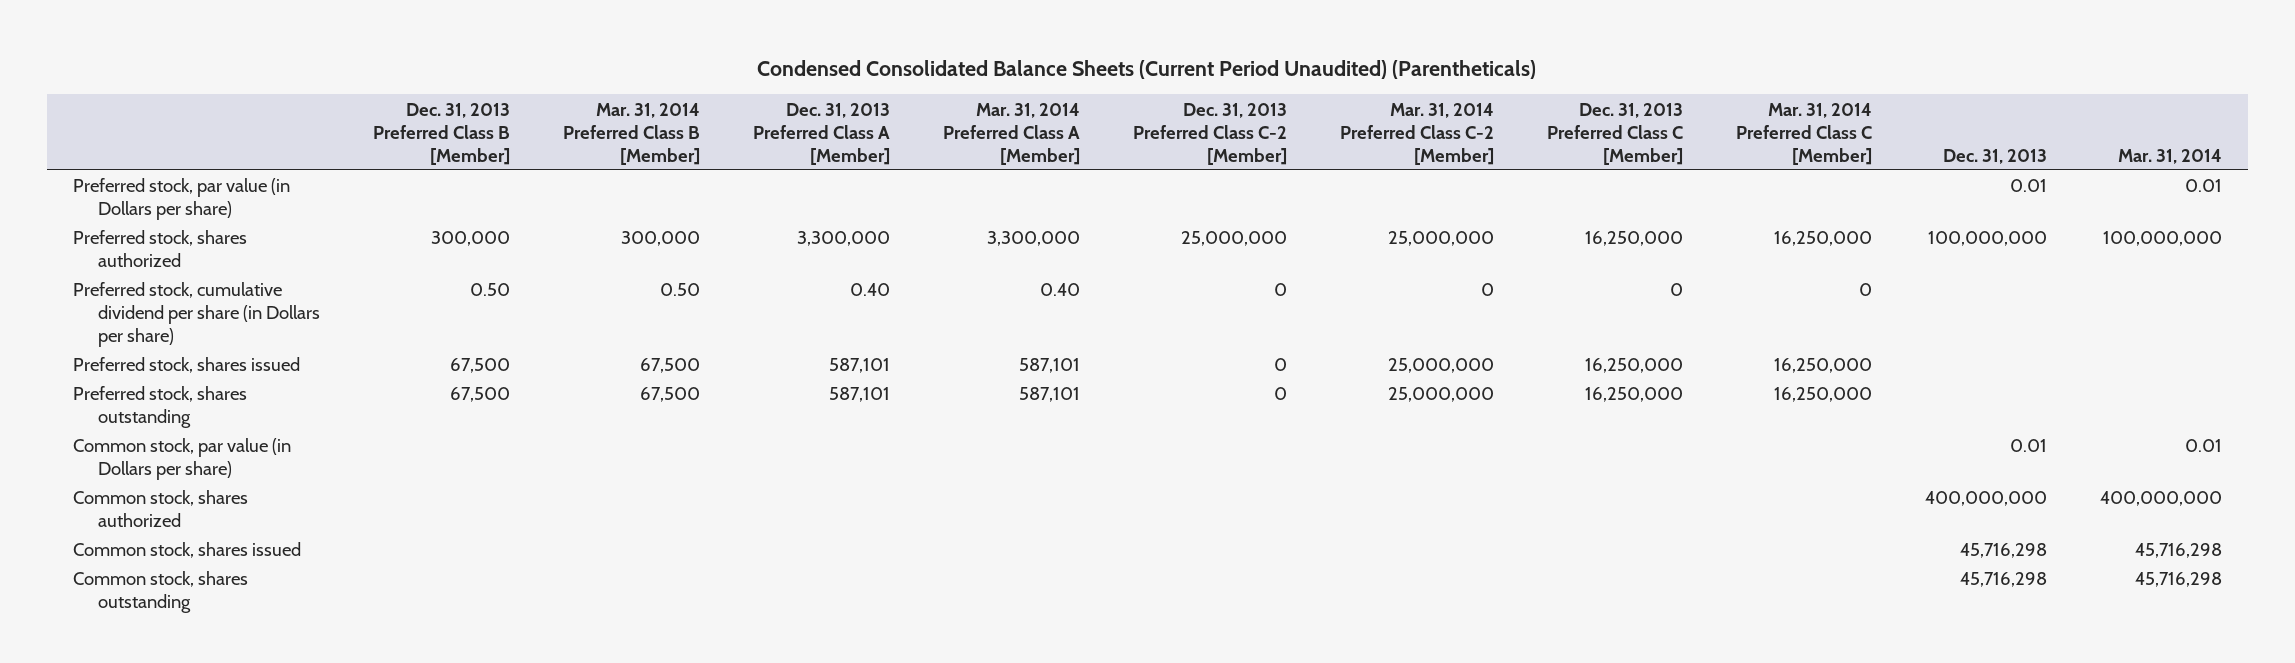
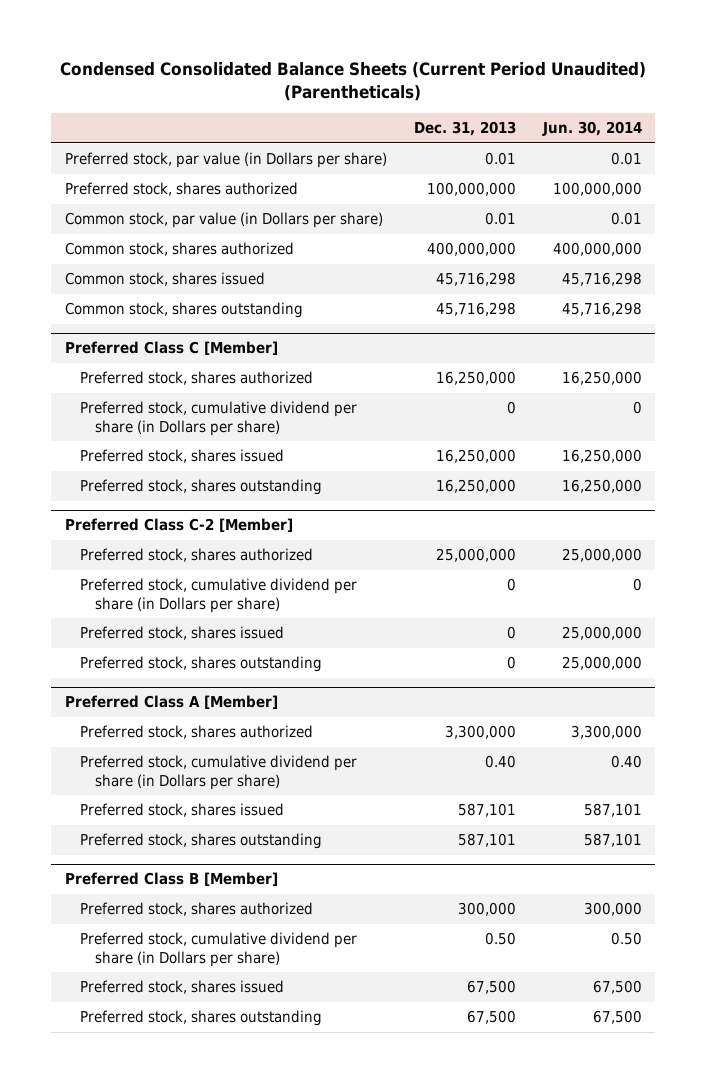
[373,102,511,165] Dec. 31, 2013 Preferred Class B [Member] -> none
[563,102,701,165] Mar. 31, 2014 Preferred Class B [Member] -> none
[753,102,891,165] Dec. 31, 2013 Preferred Class A [Member] -> none
[943,102,1081,165] Mar. 31, 2014 Preferred Class A [Member] -> none
[1132,102,1287,165] Dec. 31, 2013 Preferred Class C-2 [Member] -> none
[1339,102,1494,165] Mar. 31, 2014 Preferred Class C-2 [Member] -> none
[1546,102,1683,165] Dec. 31, 2013 Preferred Class C [Member] -> none
[1735,102,1872,165] Mar. 31, 2014 Preferred Class C [Member] -> none
[2117,148,2222,164] Mar. 31, 2014 -> none
none -> [541,121,642,137] Jun. 30, 2014
[73,282,321,348] Preferred stock, cumulative dividend per share (in Dollars per share) -> none
[73,357,301,374] Preferred stock, shares issued -> none
[73,386,248,429] Preferred stock, shares outstanding -> none
none -> [64,341,278,356] Preferred Class C [Member]
none -> [79,371,313,386] Preferred stock, shares authorized
none -> [79,401,357,436] Preferred stock, cumulative dividend per share (in Dollars per share)
none -> [79,449,284,464] Preferred stock, shares issued
none -> [79,479,322,496] Preferred stock, shares outstanding
none -> [64,518,293,533] Preferred Class C-2 [Member]
none -> [79,548,313,563] Preferred stock, shares authorized
none -> [79,578,357,613] Preferred stock, cumulative dividend per share (in Dollars per share)
none -> [79,626,284,641] Preferred stock, shares issued
none -> [79,656,322,673] Preferred stock, shares outstanding
none -> [64,695,278,710] Preferred Class A [Member]
none -> [79,725,313,740] Preferred stock, shares authorized
none -> [79,755,357,790] Preferred stock, cumulative dividend per share (in Dollars per share)
none -> [79,803,284,818] Preferred stock, shares issued
none -> [79,833,322,850] Preferred stock, shares outstanding
none -> [64,872,278,887] Preferred Class B [Member]
none -> [79,902,313,917] Preferred stock, shares authorized
none -> [79,932,357,967] Preferred stock, cumulative dividend per share (in Dollars per share)
none -> [79,980,284,995] Preferred stock, shares issued
none -> [79,1010,322,1027] Preferred stock, shares outstanding

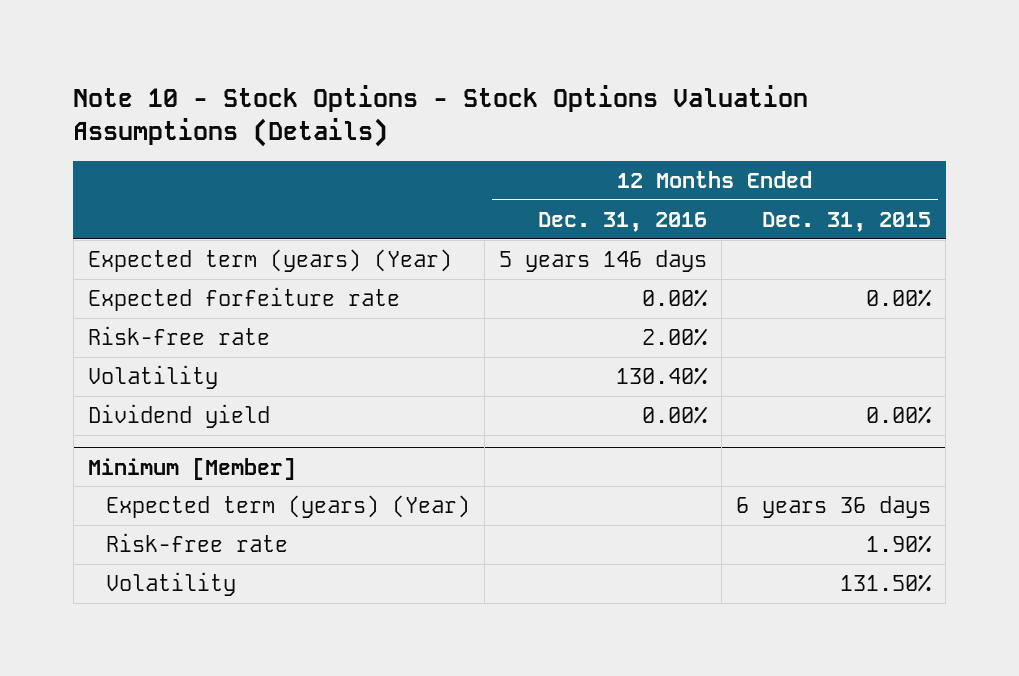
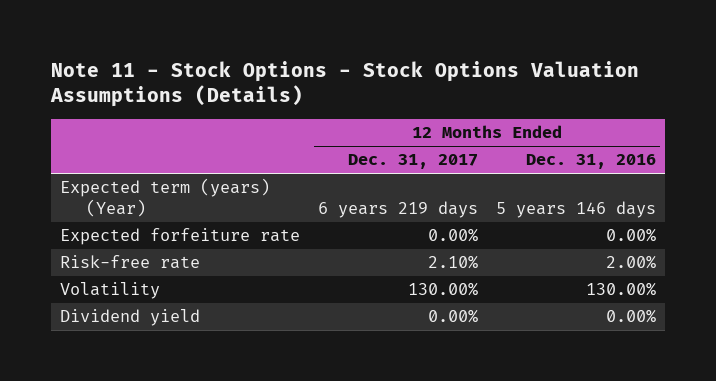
[73,84,809,147] Note 10 - Stock Options - Stock Options Valuation Assumptions (Details) -> [50,60,640,108] Note 11 - Stock Options - Stock Options Valuation Assumptions (Details)
[762,211,932,232] Dec. 31, 2015 -> none
none -> [348,154,479,170] Dec. 31, 2017
[616,366,709,385] 130.40% -> [585,282,656,297] 130.00%
[87,457,296,480] Minimum [Member] -> none
[105,494,470,518] Expected term (years) (Year) -> none
[105,532,288,552] Risk-free rate -> none
[105,571,236,596] Volatility -> none

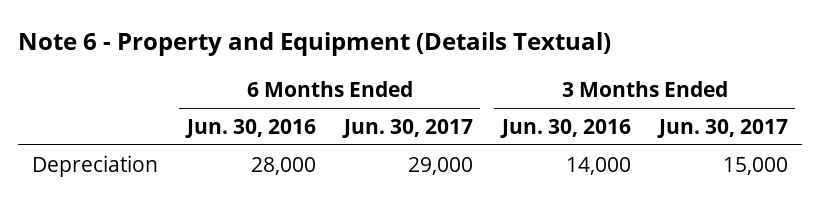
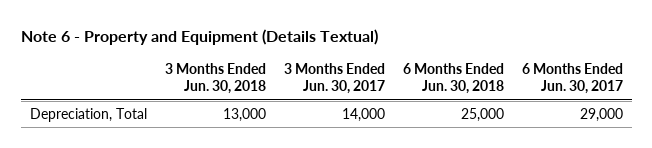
[184,118,316,138] Jun. 30, 2016 -> none
[499,118,631,138] Jun. 30, 2016 -> none
none -> [164,63,266,95] 3 Months Ended Jun. 30, 2018
none -> [402,63,504,95] 6 Months Ended Jun. 30, 2018
[32,154,159,177] Depreciation -> [29,108,147,123] Depreciation, Total
[723,156,789,175] 15,000 -> [341,108,385,123] 14,000

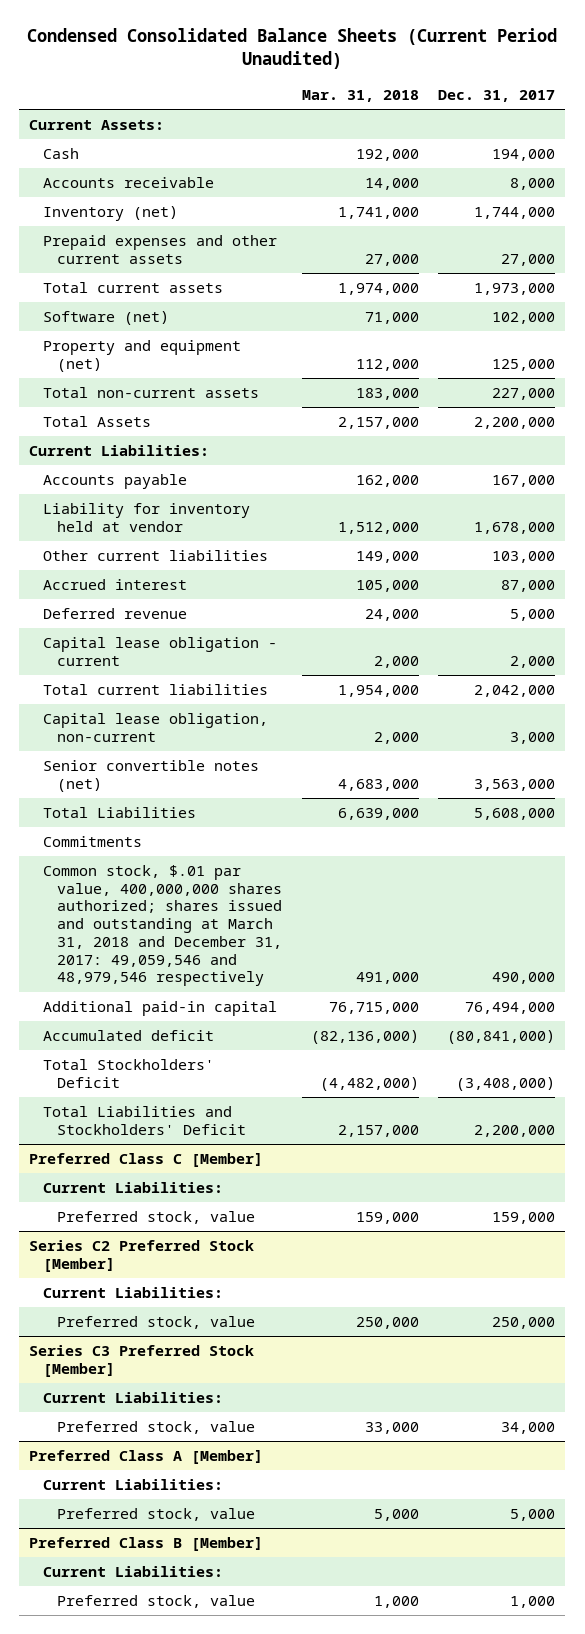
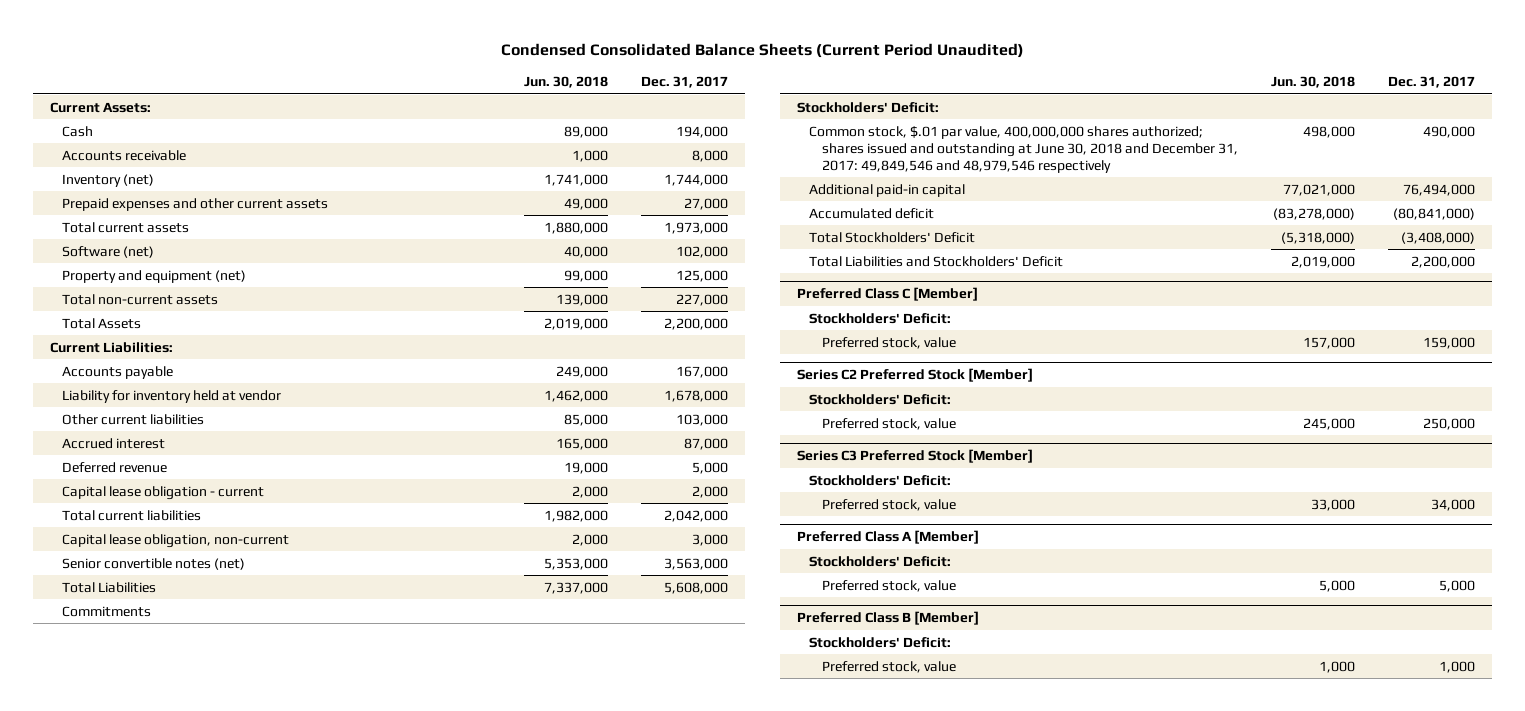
[301,90,419,103] Mar. 31, 2018 -> none
none -> [524,76,609,89] Jun. 30, 2018
none -> [796,101,939,113] Stockholders' Deficit:
[43,864,282,987] Common stock, $.01 par value, 400,000,000 shares authorized; shares issued and outstanding at March 31, 2018 and December 31, 2017: 49,059,546 and 48,979,546 respectively -> [809,125,1239,173] Common stock, $.01 par value, 400,000,000 shares authorized; shares issued and outstanding at June 30, 2018 and December 31, 2017: 49,849,546 and 48,979,546 respectively
[43,1181,224,1193] Current Liabilities: -> none
none -> [809,312,952,324] Stockholders' Deficit:
[43,1286,224,1298] Current Liabilities: -> none
none -> [809,393,952,405] Stockholders' Deficit:
[43,1391,224,1403] Current Liabilities: -> none
none -> [809,474,952,486] Stockholders' Deficit:
[43,1478,224,1490] Current Liabilities: -> none
none -> [809,555,952,567] Stockholders' Deficit:
[43,1565,224,1577] Current Liabilities: -> none
none -> [809,636,952,648] Stockholders' Deficit:

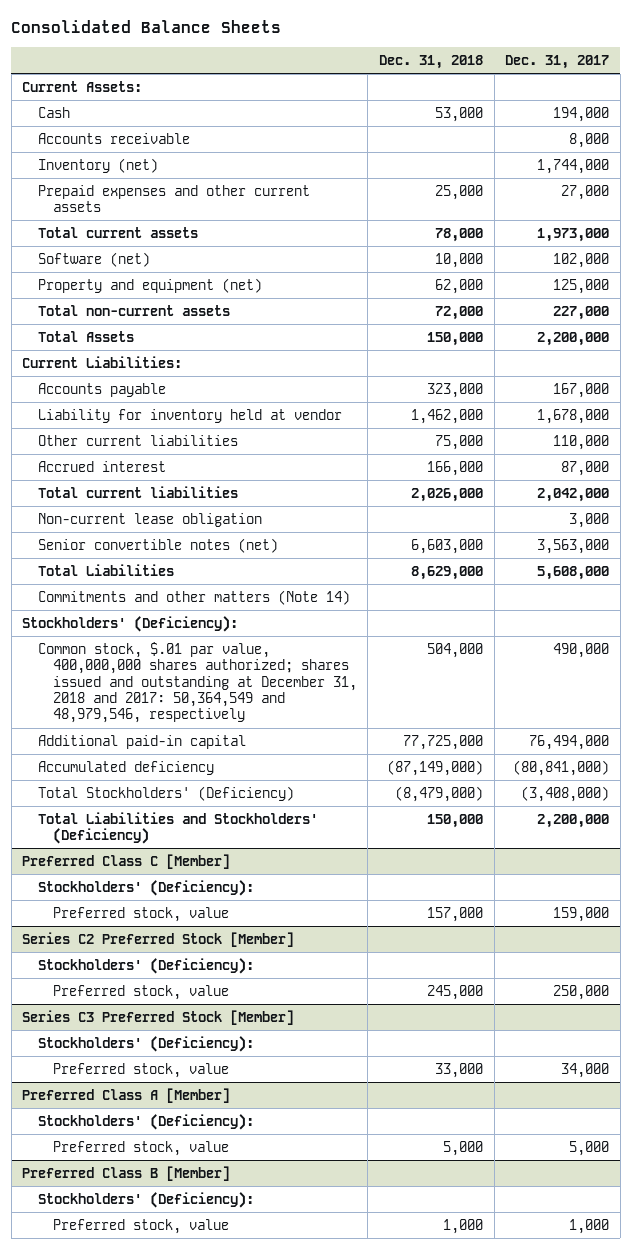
[500,43,1024,59] Condensed Consolidated Balance Sheets (Current Period Unaudited) -> [11,20,282,34] Consolidated Balance Sheets
[524,76,609,89] Jun. 30, 2018 -> none
none -> [379,55,484,70] Dec. 31, 2018
[676,413,729,426] 103,000 -> [553,434,610,450] 110,000
[62,461,168,473] Deferred revenue -> none
[62,485,265,500] Capital lease obligation - current -> none
[62,533,290,548] Capital lease obligation, non-current -> [37,512,262,527] Non-current lease obligation
[62,605,152,617] Commitments -> [37,589,350,605] Commitments and other matters (Note 14)
[796,101,939,113] Stockholders' Deficit: -> [22,615,239,632] Stockholders' (Deficiency):
[809,125,1239,173] Common stock, $.01 par value, 400,000,000 shares authorized; shares issued and outstanding at June 30, 2018 and December 31, 2017: 49,849,546 and 48,979,546 respectively -> [37,641,357,724] Common stock, $.01 par value, 400,000,000 shares authorized; shares issued and outstanding at December 31, 2018 and 2017: 50,364,549 and 48,979,546, respectively
[809,207,935,219] Accumulated deficit -> [37,760,214,775] Accumulated deficiency
[809,231,976,243] Total Stockholders' Deficit -> [37,785,294,801] Total Stockholders' (Deficiency)
[809,255,1064,267] Total Liabilities and Stockholders' Deficit -> [37,811,318,845] Total Liabilities and Stockholders' (Deficiency)
[809,312,952,324] Stockholders' Deficit: -> [37,879,254,896] Stockholders' (Deficiency):
[809,393,952,405] Stockholders' Deficit: -> [37,957,254,974] Stockholders' (Deficiency):
[809,474,952,486] Stockholders' Deficit: -> [37,1035,254,1052] Stockholders' (Deficiency):
[809,555,952,567] Stockholders' Deficit: -> [37,1113,254,1130] Stockholders' (Deficiency):
[809,636,952,648] Stockholders' Deficit: -> [37,1191,254,1208] Stockholders' (Deficiency):

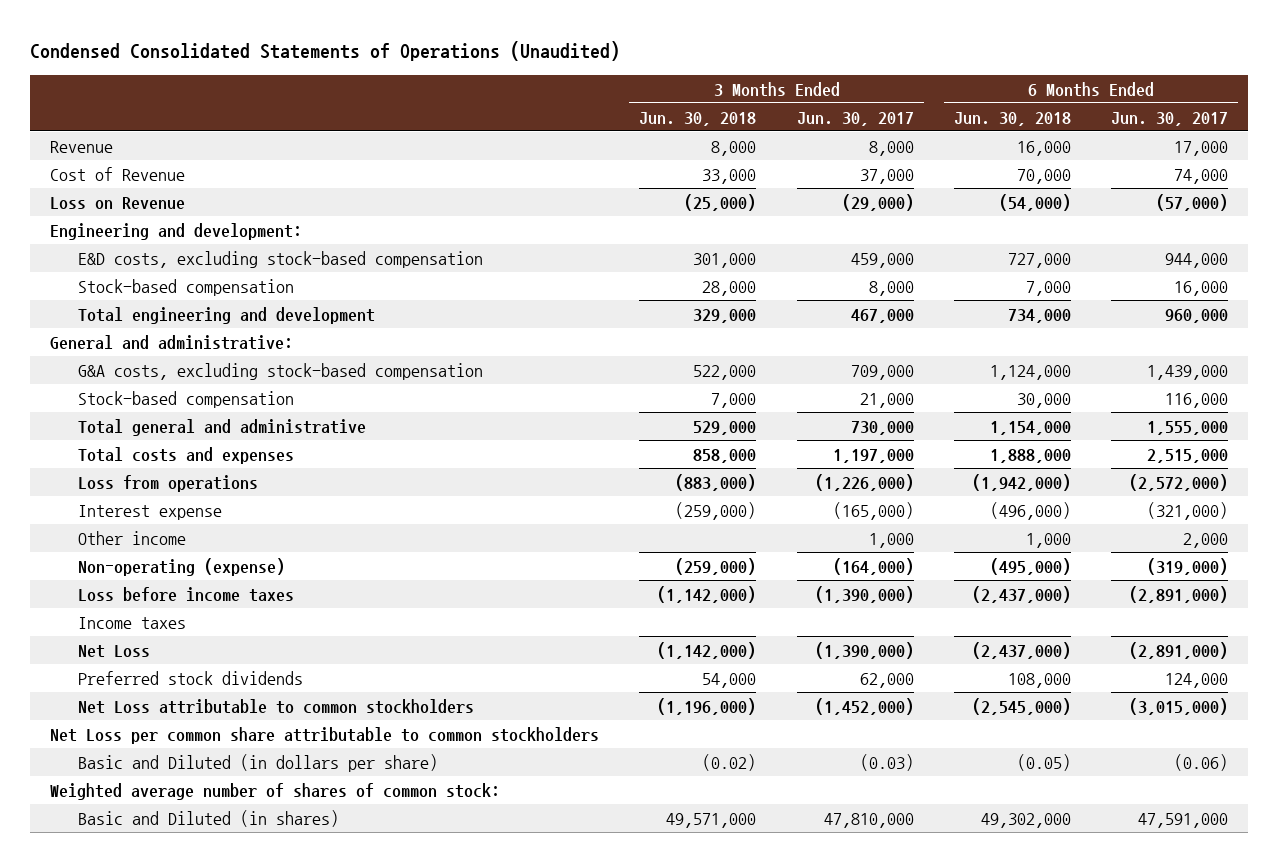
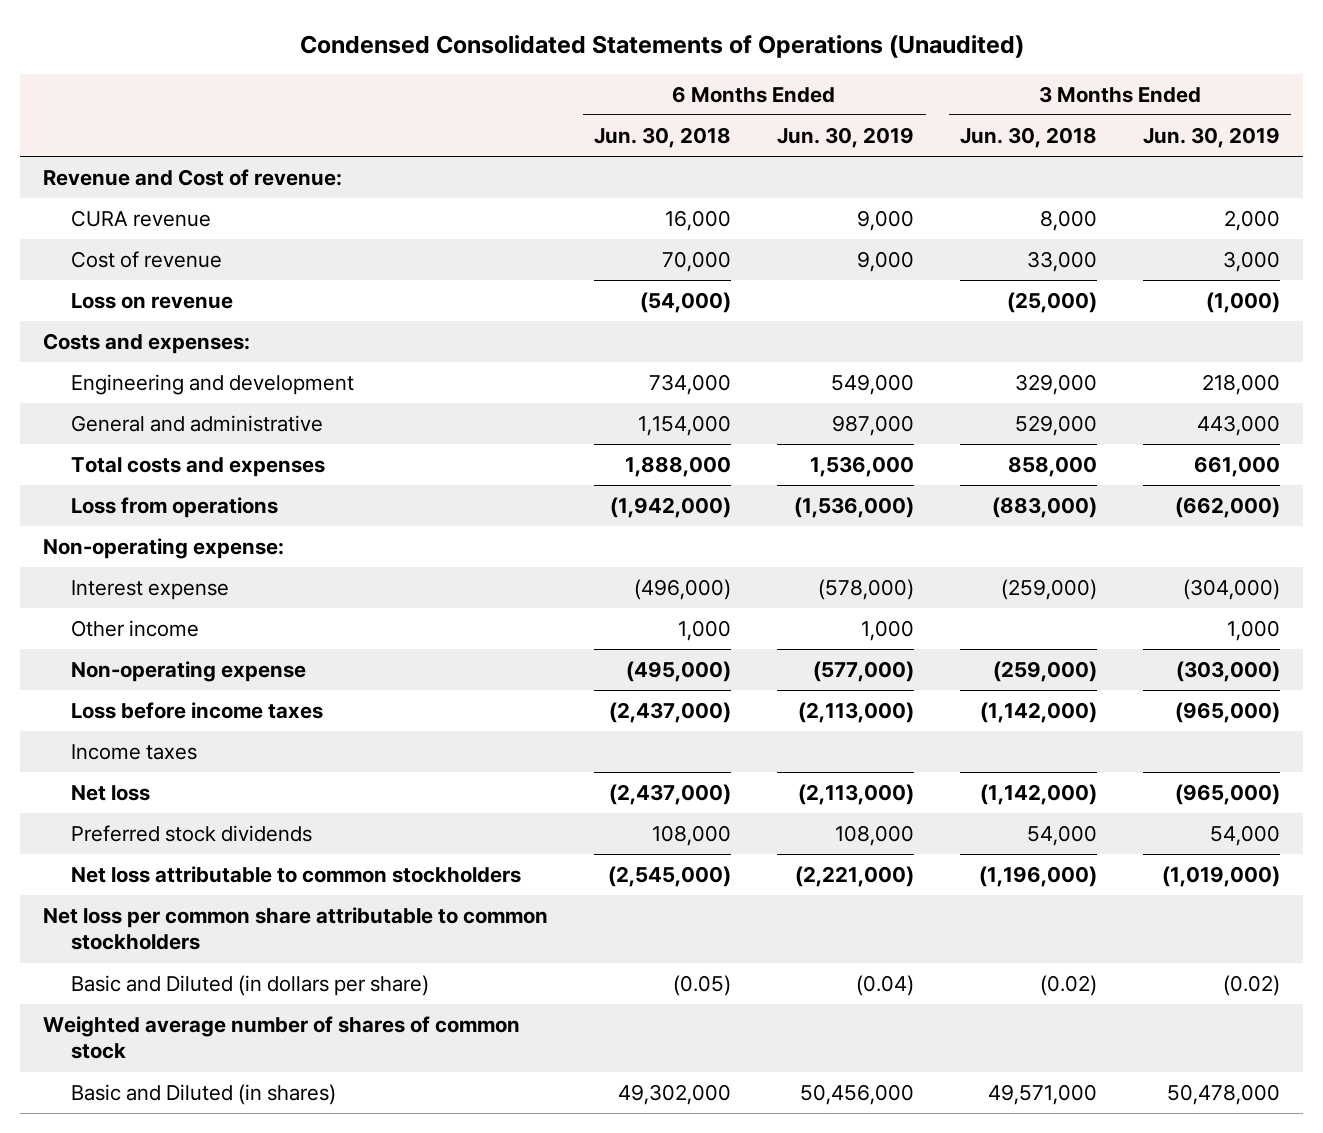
[796,111,914,126] Jun. 30, 2017 -> none
[1110,111,1228,126] Jun. 30, 2017 -> none
none -> [777,126,915,148] Jun. 30, 2019
none -> [1142,126,1280,148] Jun. 30, 2019
[50,222,303,240] Engineering and development: -> none
[78,250,484,268] E&D costs, excluding stock-based compensation -> none
[78,278,295,296] Stock-based compensation -> none
[50,334,294,350] General and administrative: -> none
[78,362,484,380] G&A costs, excluding stock-based compensation -> none
[78,390,295,408] Stock-based compensation -> none
none -> [43,169,343,187] Revenue and Cost of revenue:
[50,140,114,153] Revenue -> [70,210,211,228] CURA revenue
[50,166,186,181] Cost of Revenue -> [70,251,222,269] Cost of revenue
[50,196,186,209] Loss on Revenue -> [70,293,233,310] Loss on revenue
none -> [43,333,251,355] Costs and expenses:
[78,306,376,324] Total engineering and development -> [70,374,354,396] Engineering and development
[78,418,367,436] Total general and administrative -> [70,415,323,433] General and administrative
none -> [43,538,285,560] Non-operating expense:
[78,557,286,576] Non-operating (expense) -> [70,661,306,683] Non-operating expense
[78,644,151,658] Net Loss -> [70,785,150,802] Net loss
[78,698,475,714] Net Loss attributable to common stockholders -> [70,866,521,884] Net loss attributable to common stockholders
[50,726,600,744] Net Loss per common share attributable to common stockholders -> [43,907,549,951] Net loss per common share attributable to common stockholders
[50,782,501,800] Weighted average number of shares of common stock: -> [43,1016,521,1060] Weighted average number of shares of common stock

